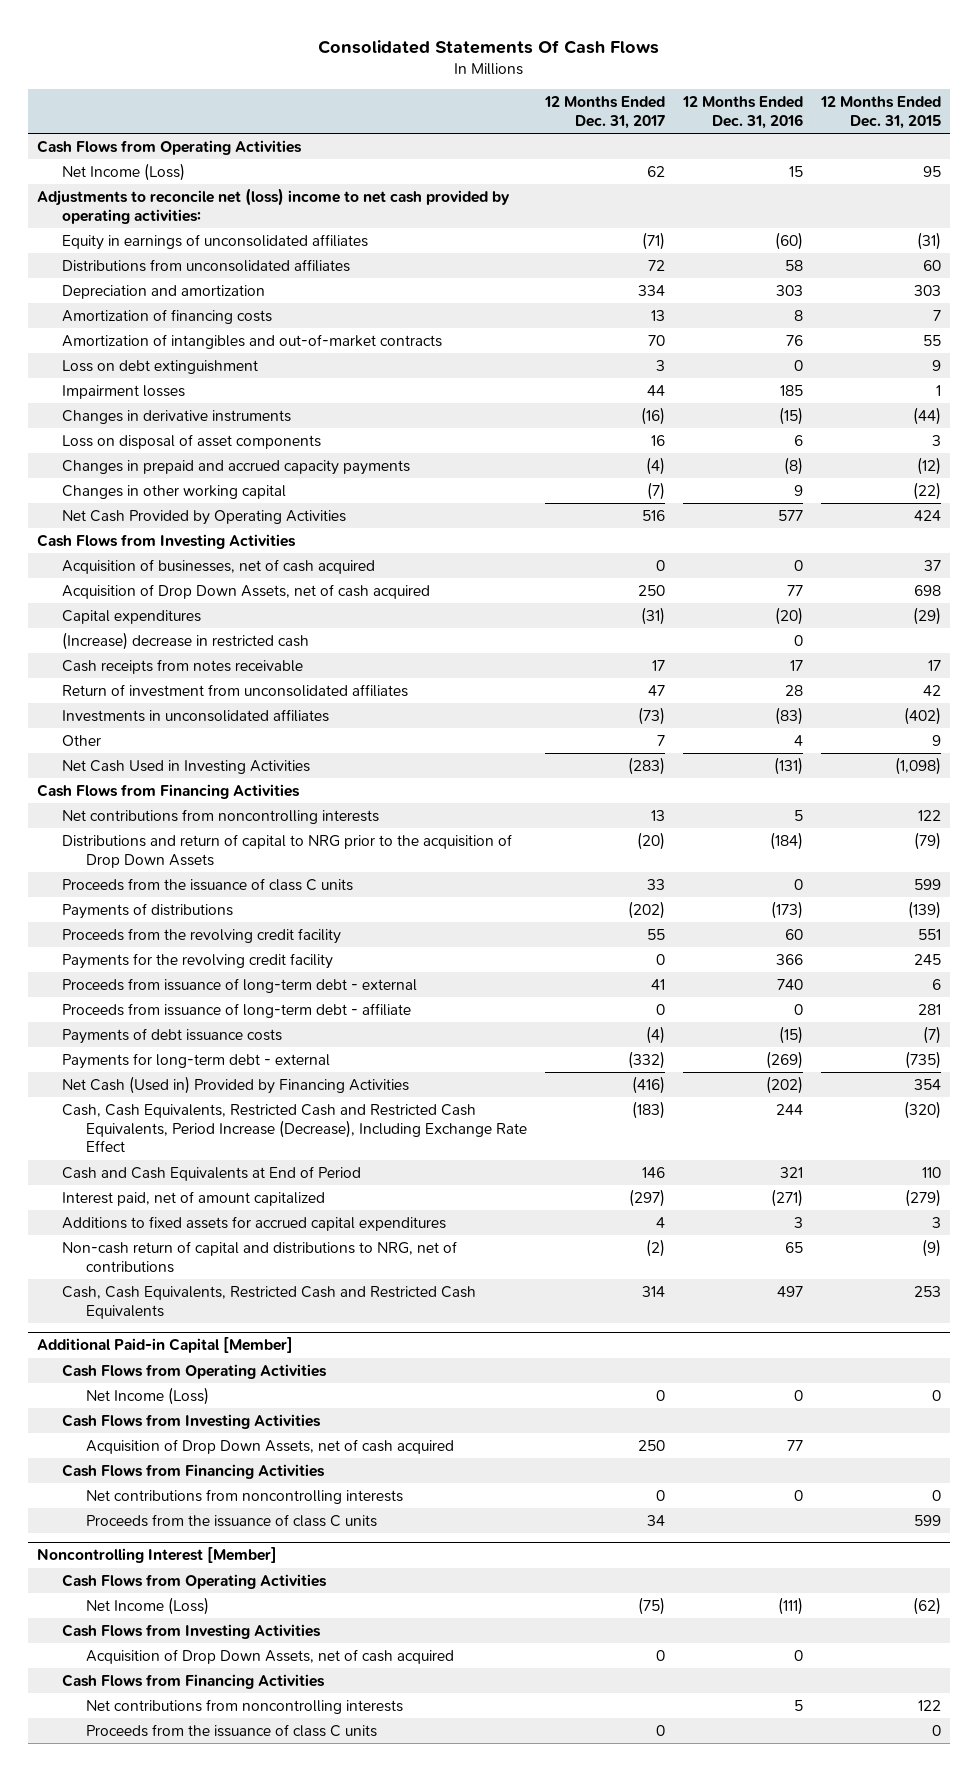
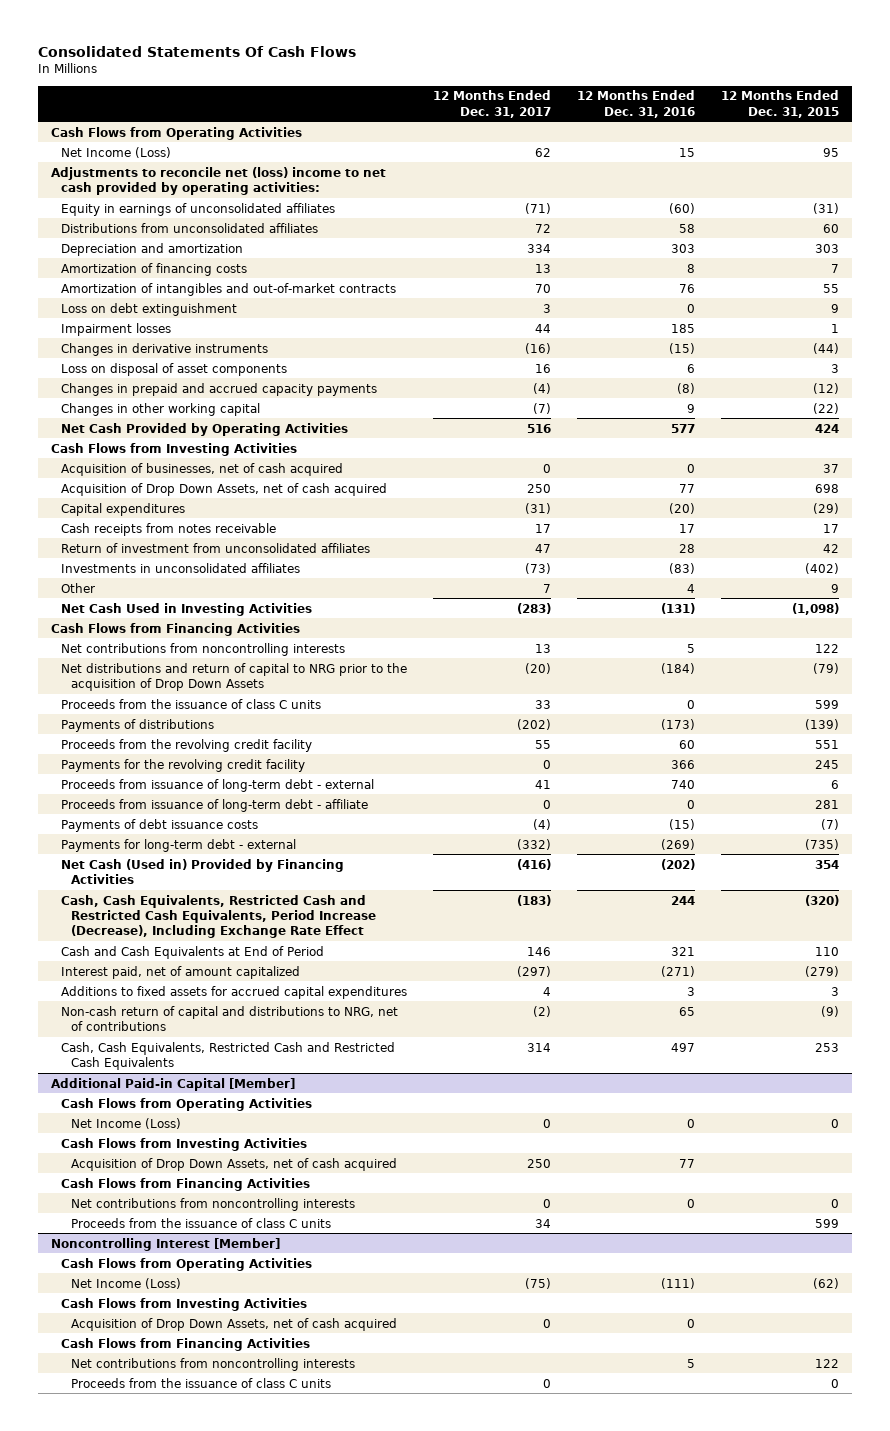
[61,632,309,651] (Increase) decrease in restricted cash -> none
[61,834,512,868] Distributions and return of capital to NRG prior to the acquisition of Drop Down Assets -> [60,662,407,691] Net distributions and return of capital to NRG prior to the acquisition of Drop Down Assets

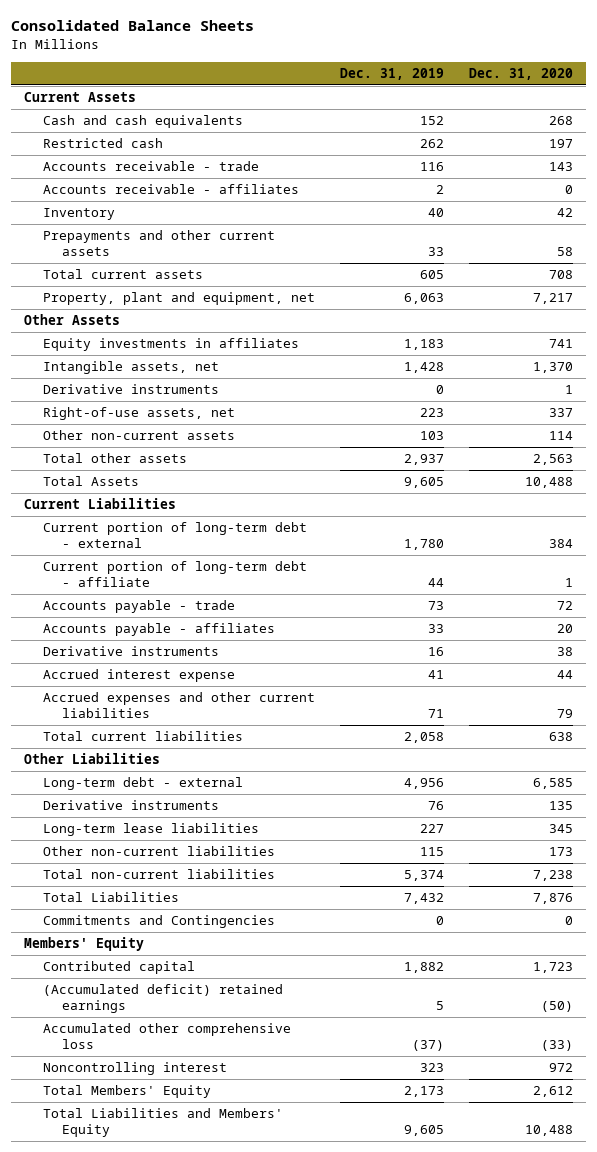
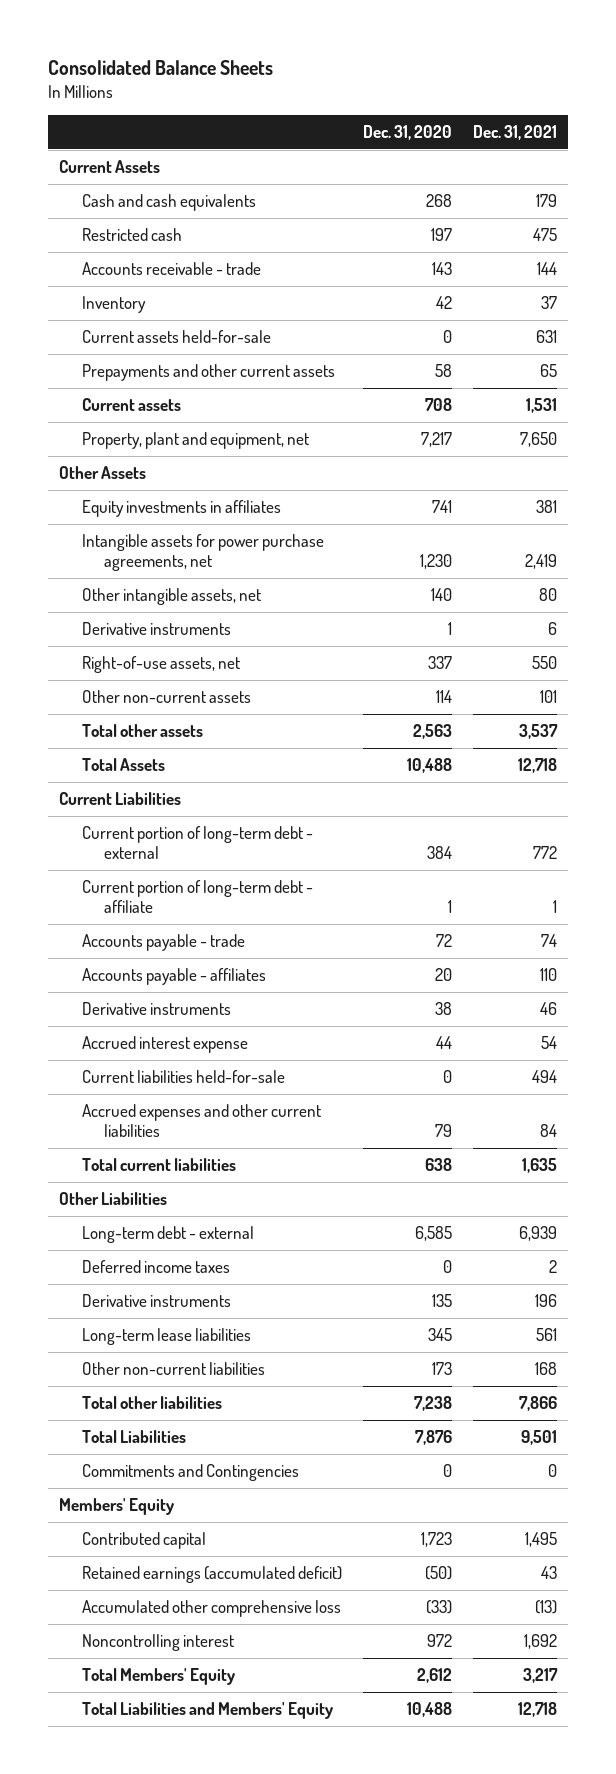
[340,67,445,80] Dec. 31, 2019 -> none
none -> [473,125,558,141] Dec. 31, 2021
[42,184,299,195] Accounts receivable - affiliates -> none
none -> [81,330,271,344] Current assets held-for-sale
[42,269,203,280] Total current assets -> [81,398,181,412] Current assets
none -> [81,534,324,572] Intangible assets for power purchase agreements, net
[42,361,219,375] Intangible assets, net -> [81,588,261,606] Other intangible assets, net
[533,362,574,374] 1,370 -> [430,588,452,602] 140
none -> [81,1070,285,1084] Current liabilities held-for-sale
none -> [81,1260,230,1274] Deferred income taxes
[42,869,275,880] Total non-current liabilities -> [81,1396,222,1410] Total other liabilities
[42,984,283,1014] (Accumulated deficit) retained earnings -> [81,1566,342,1584] Retained earnings (accumulated deficit)

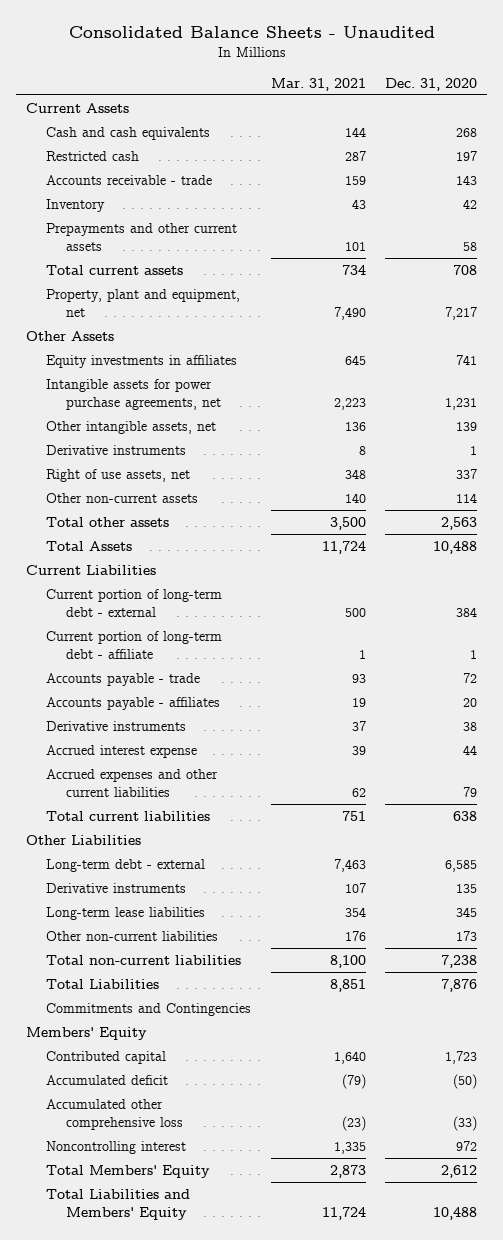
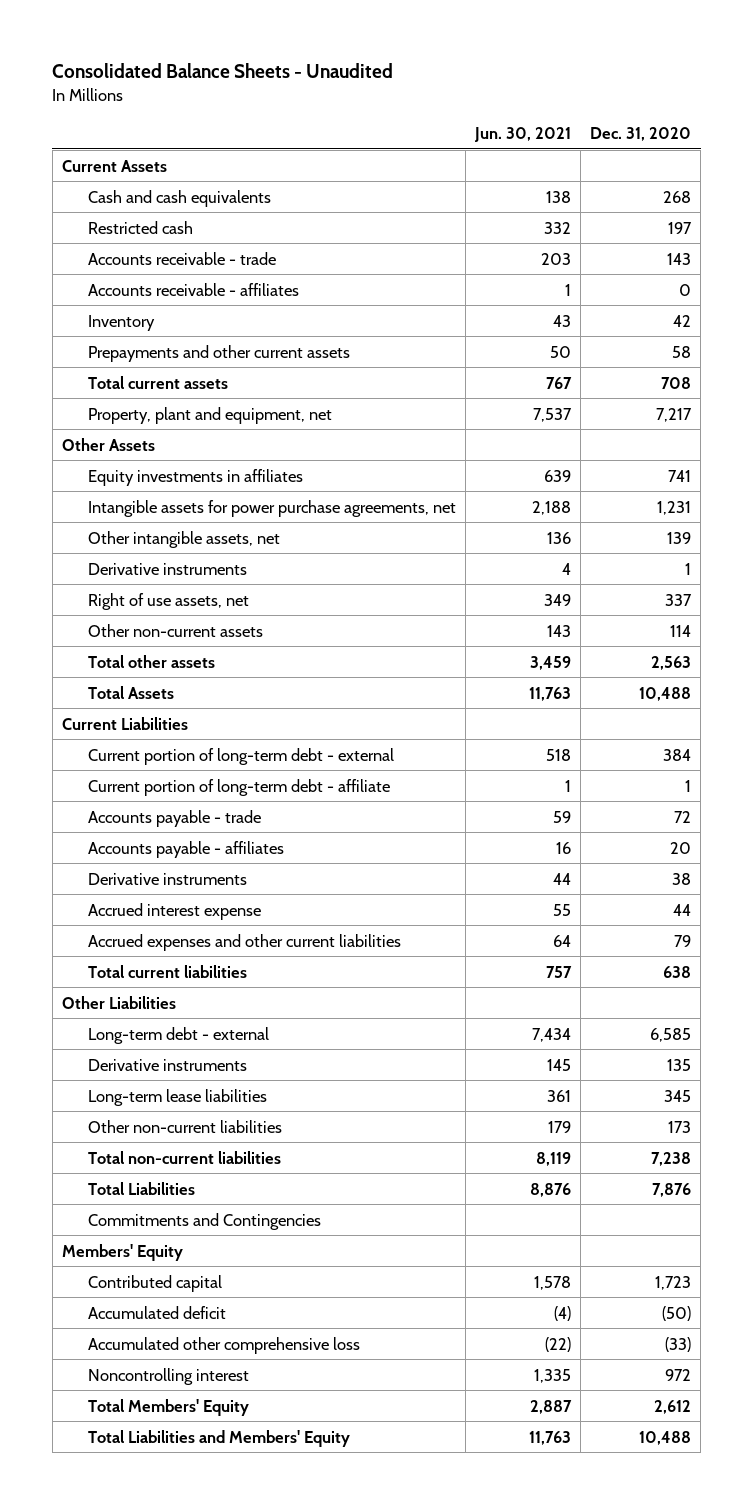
[270,77,366,91] Mar. 31, 2021 -> none
none -> [474,126,572,142] Jun. 30, 2021
none -> [88,282,300,296] Accounts receivable - affiliates

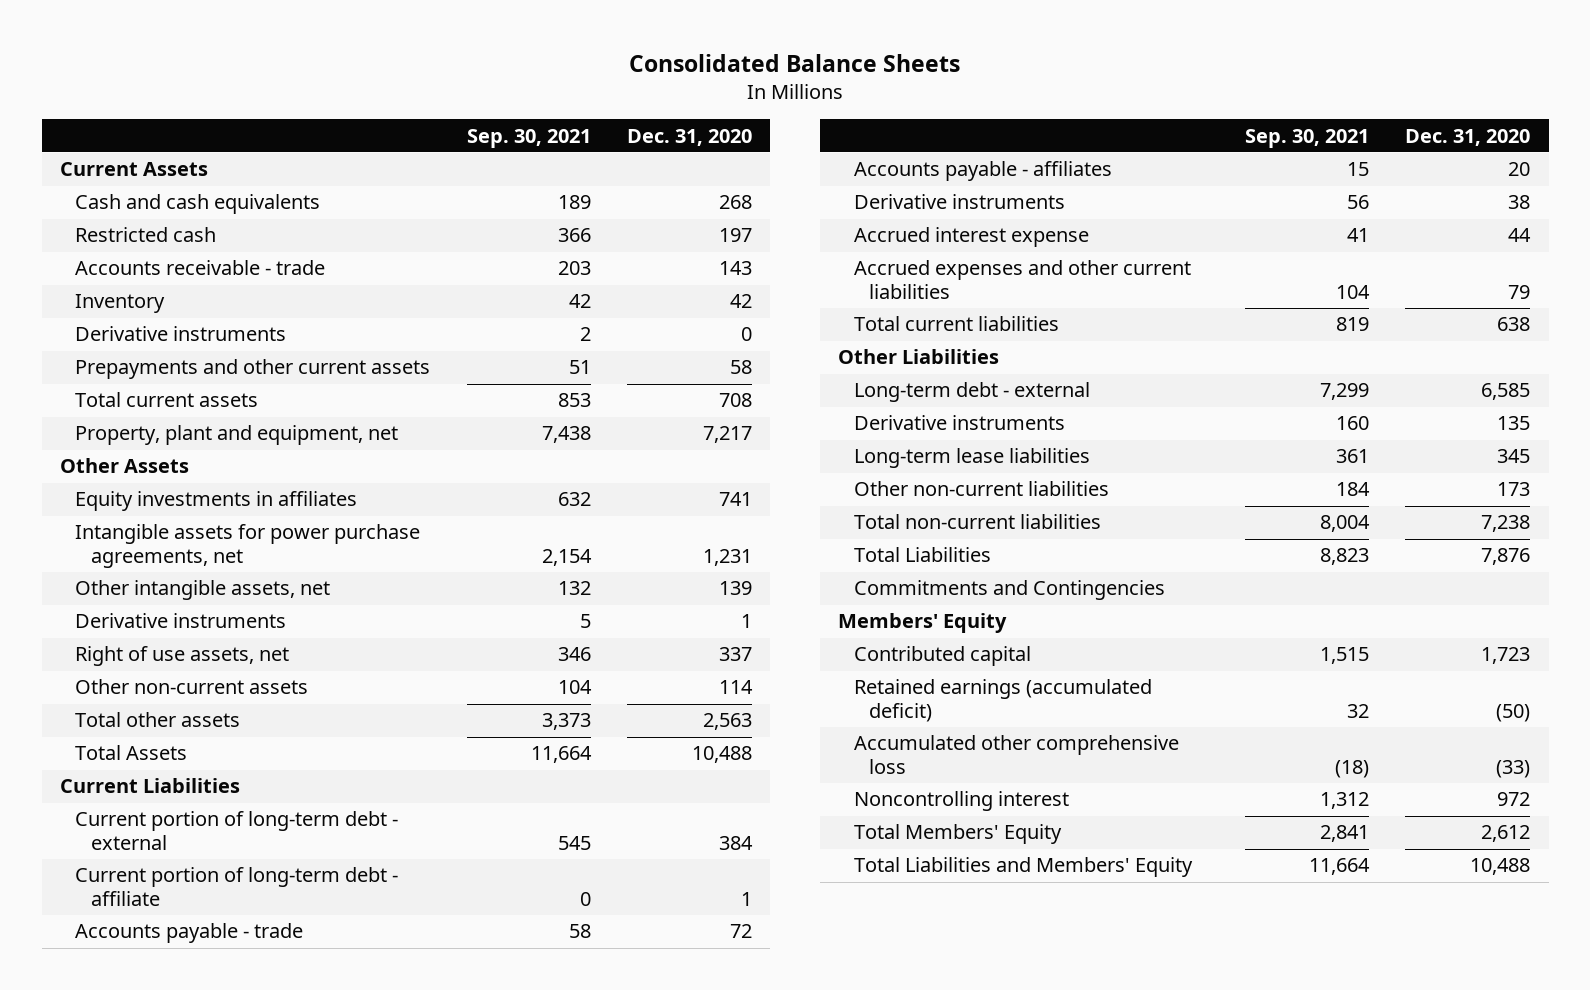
[52,63,394,79] Consolidated Balance Sheets - Unaudited -> [629,54,961,73] Consolidated Balance Sheets
[474,126,572,142] Jun. 30, 2021 -> none
none -> [466,128,591,148] Sep. 30, 2021
[88,282,300,296] Accounts receivable - affiliates -> none
none -> [75,326,287,342] Derivative instruments
[88,1305,227,1319] Accumulated deficit -> [853,679,1152,723] Retained earnings (accumulated deficit)

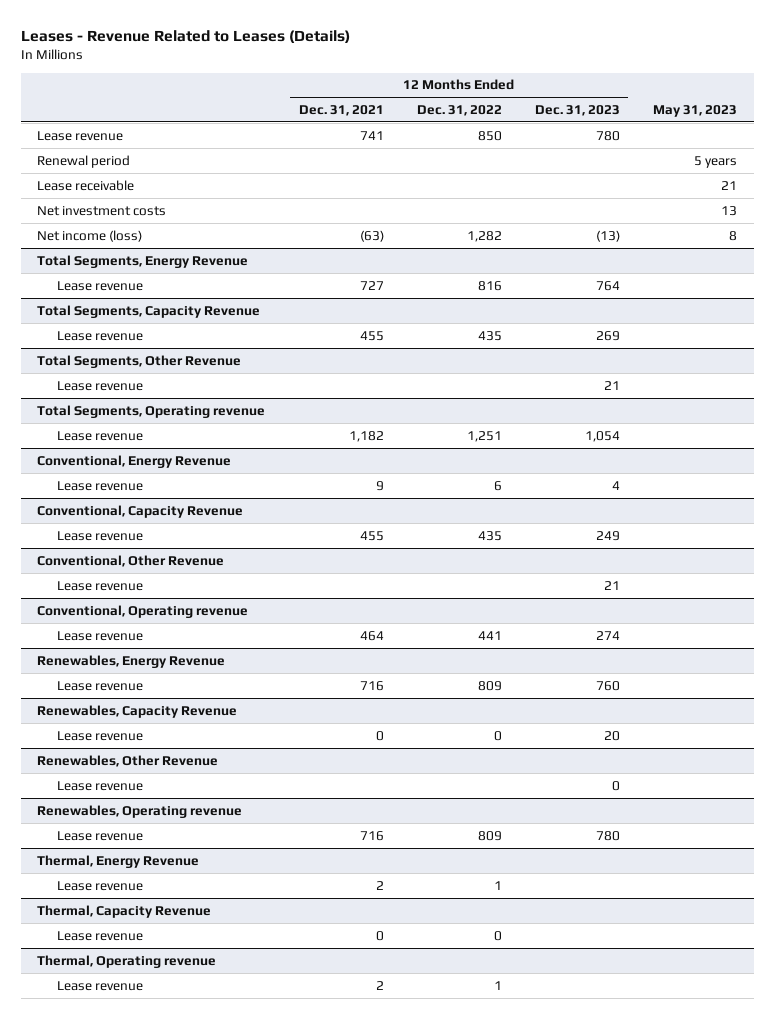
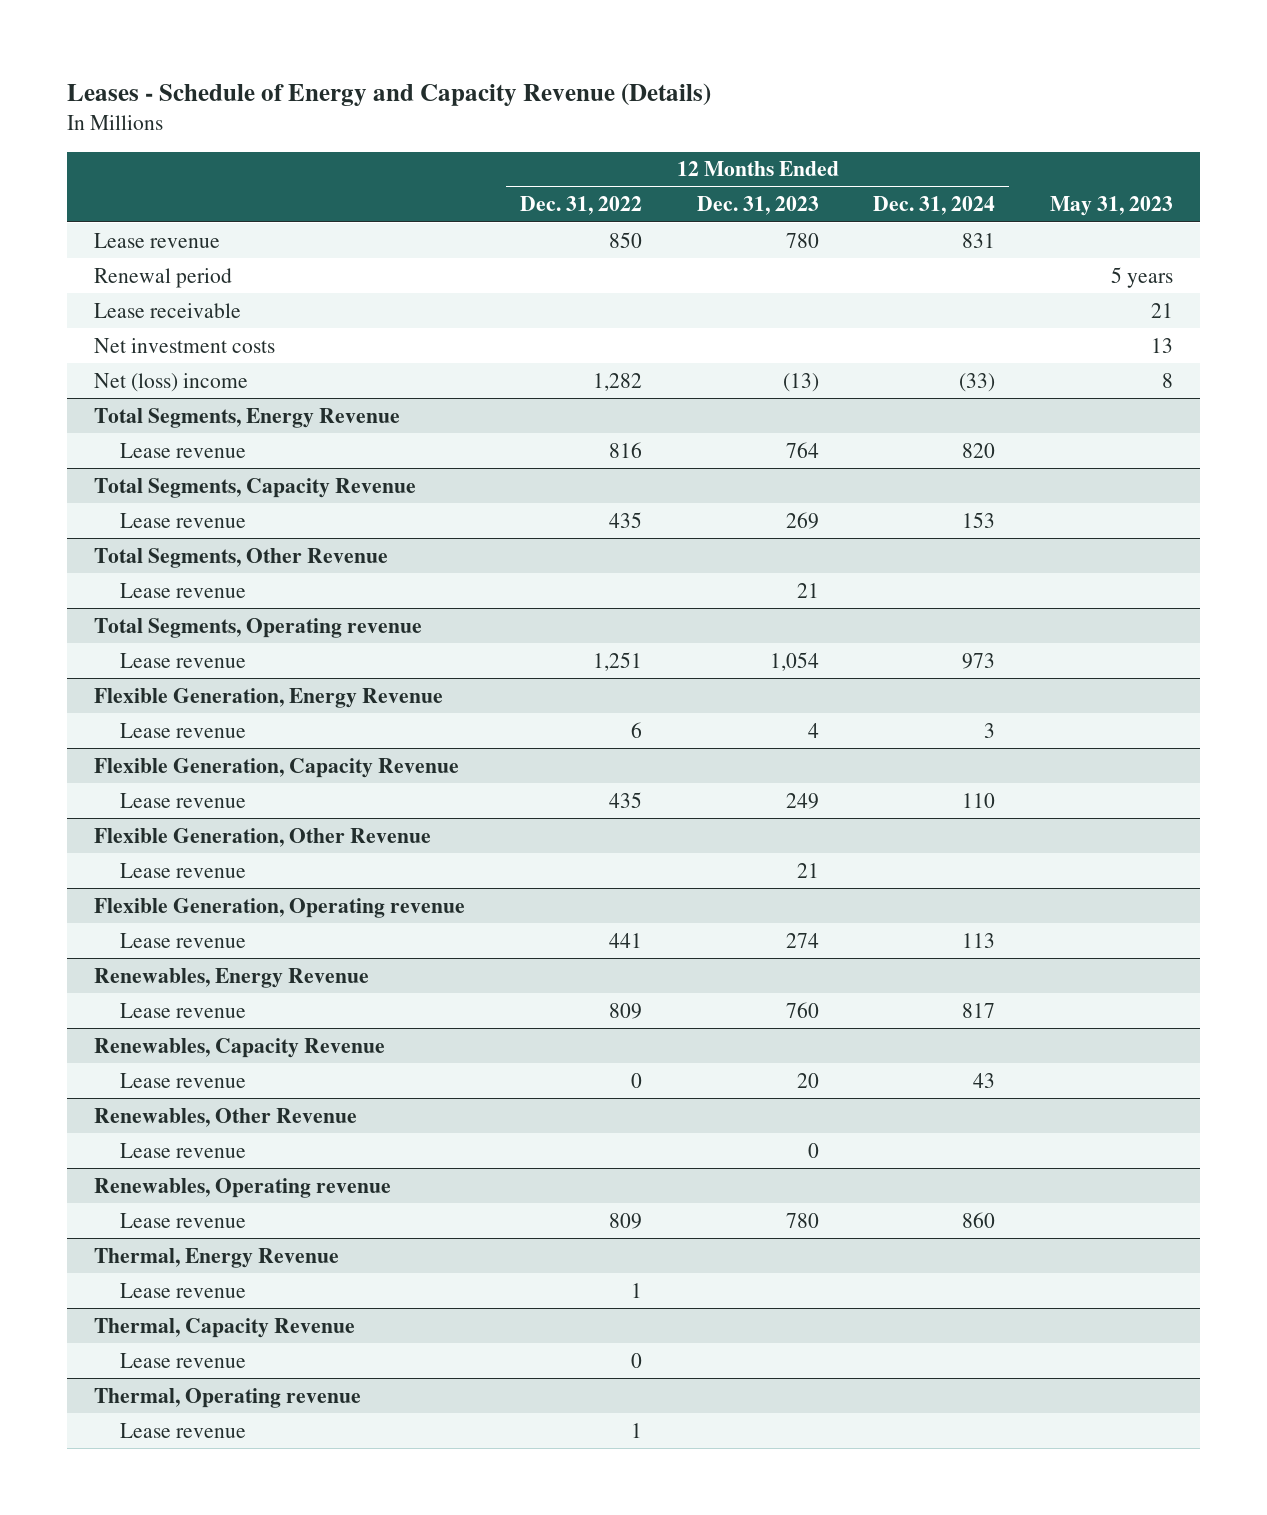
[20,30,350,44] Leases - Revenue Related to Leases (Details) -> [66,82,711,106] Leases - Schedule of Energy and Capacity Revenue (Details)
[298,104,384,116] Dec. 31, 2021 -> none
none -> [873,196,996,216] Dec. 31, 2024
[37,229,143,242] Net income (loss) -> [94,372,249,392] Net (loss) income
[37,454,232,468] Conventional, Energy Revenue -> none
none -> [94,687,444,708] Flexible Generation, Energy Revenue
[37,504,244,518] Conventional, Capacity Revenue -> none
none -> [94,757,460,778] Flexible Generation, Capacity Revenue
[37,554,225,567] Conventional, Other Revenue -> none
none -> [94,827,432,847] Flexible Generation, Other Revenue
[37,604,249,618] Conventional, Operating revenue -> none
none -> [94,897,466,918] Flexible Generation, Operating revenue

